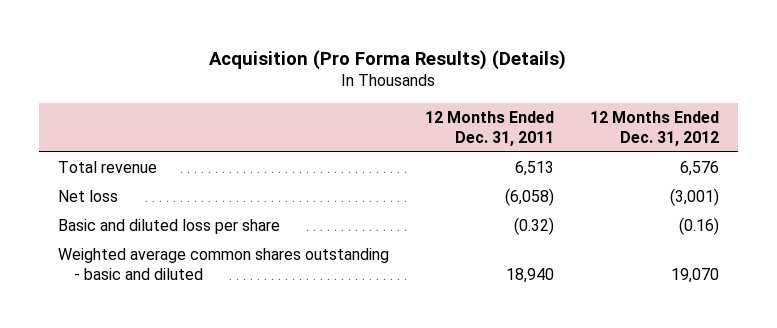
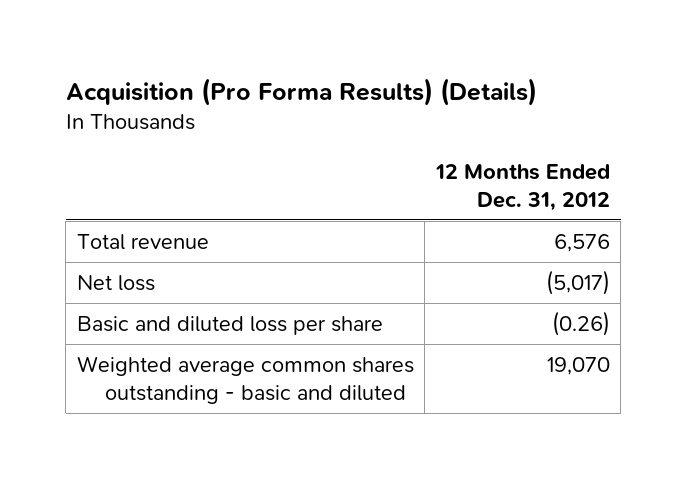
[424,110,554,147] 12 Months Ended Dec. 31, 2011 -> none
[670,188,720,207] (3,001) -> [545,269,610,295] (5,017)
[679,217,720,236] (0.16) -> [551,310,610,336] (0.26)

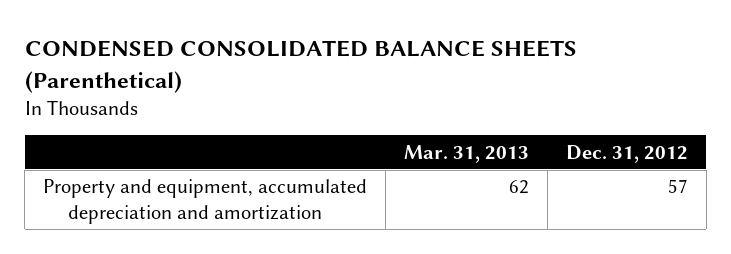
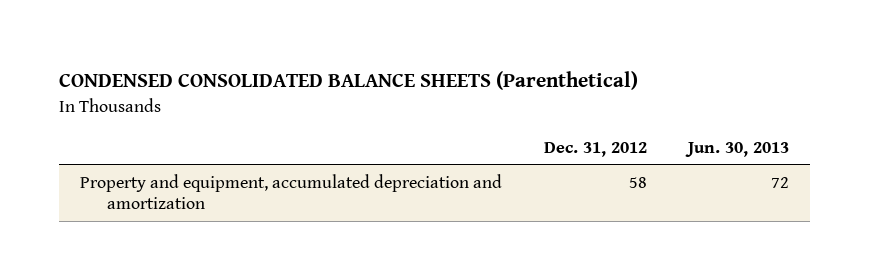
[403,144,529,163] Mar. 31, 2013 -> none
none -> [685,141,790,157] Jun. 30, 2013
[667,179,688,194] 57 -> [628,176,647,188] 58

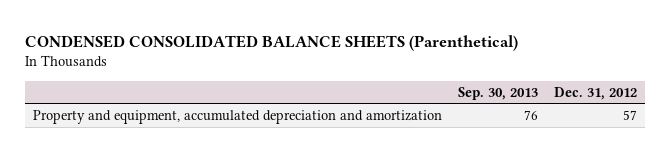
[685,141,790,157] Jun. 30, 2013 -> none
none -> [458,86,539,100] Sep. 30, 2013
[628,176,647,188] 58 -> [623,109,638,120] 57

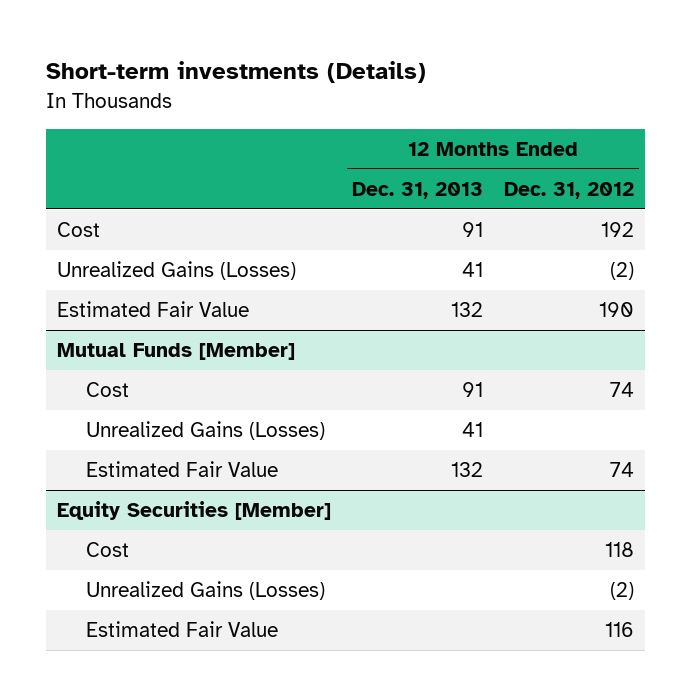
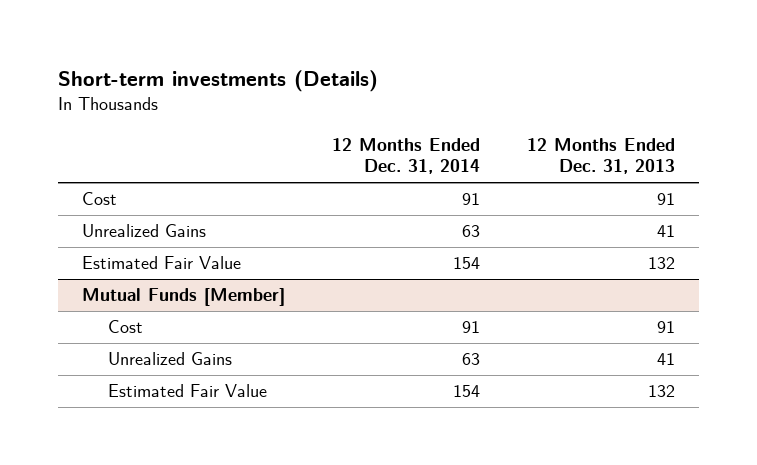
[504,181,635,199] Dec. 31, 2012 -> none
none -> [331,137,480,175] 12 Months Ended Dec. 31, 2014
[56,261,296,281] Unrealized Gains (Losses) -> [81,224,206,238] Unrealized Gains
[85,421,325,441] Unrealized Gains (Losses) -> [108,352,233,366] Unrealized Gains
[56,501,331,521] Equity Securities [Member] -> none
[85,542,129,558] Cost -> none
[85,581,325,601] Unrealized Gains (Losses) -> none
[85,621,278,638] Estimated Fair Value -> none

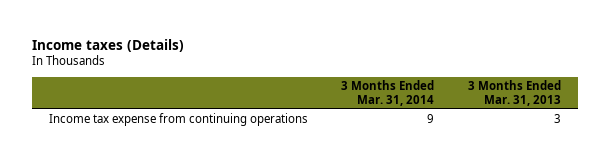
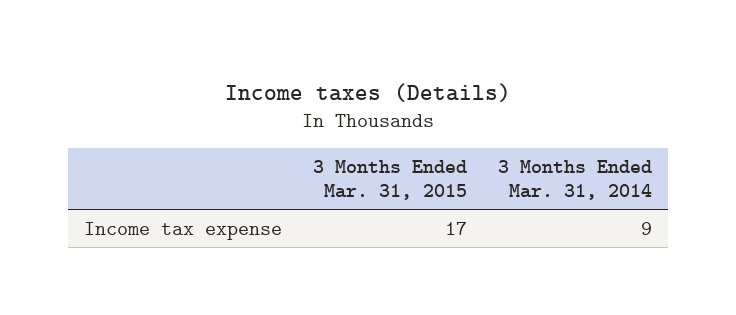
[467,79,561,107] 3 Months Ended Mar. 31, 2013 -> none
none -> [312,159,467,201] 3 Months Ended Mar. 31, 2015
[48,112,308,126] Income tax expense from continuing operations -> [83,221,282,240] Income tax expense

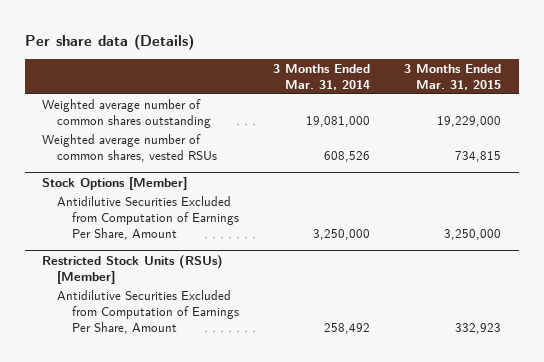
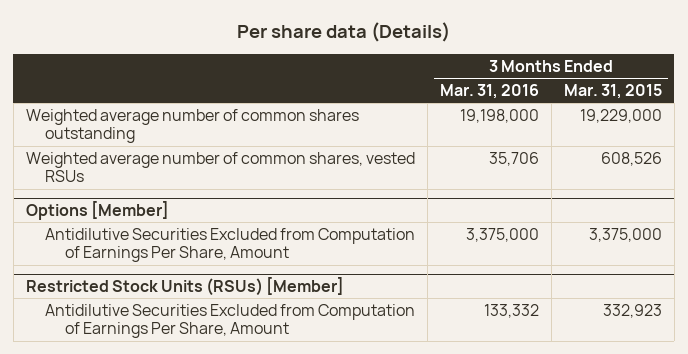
[273,63,371,90] 3 Months Ended Mar. 31, 2014 -> none
none -> [440,83,540,99] Mar. 31, 2016
[455,151,502,163] 734,815 -> [600,151,662,166] 608,526
[42,177,188,191] Stock Options [Member] -> [25,201,169,221] Options [Member]
[444,229,502,241] 3,250,000 -> [588,227,662,242] 3,375,000

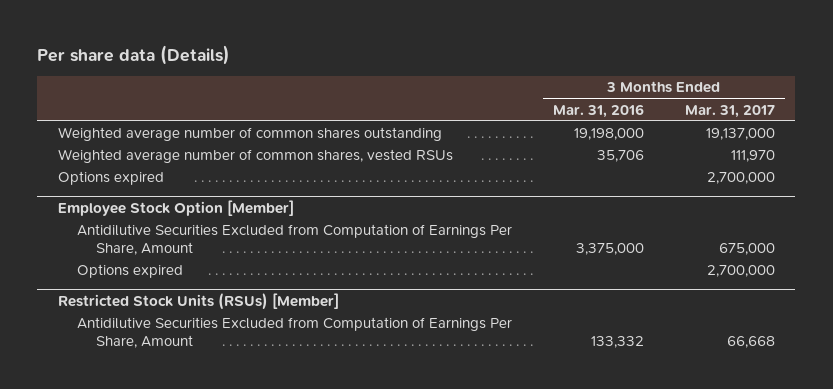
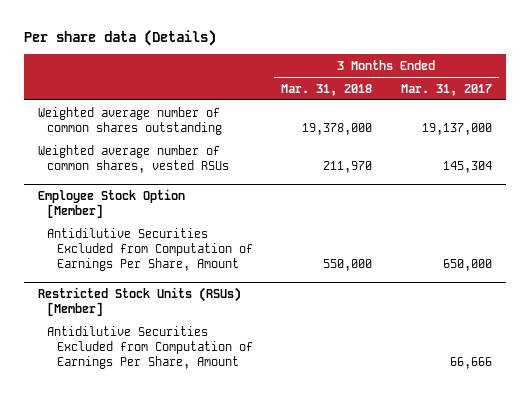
[552,103,644,118] Mar. 31, 2016 -> none
none -> [281,83,373,96] Mar. 31, 2018
[57,171,164,186] Options expired -> none
[730,150,775,163] 111,970 -> [442,160,492,173] 145,304
[77,264,184,279] Options expired -> none
[718,243,775,256] 675,000 -> [442,258,492,271] 650,000
[726,336,775,349] 66,668 -> [449,356,492,369] 66,666

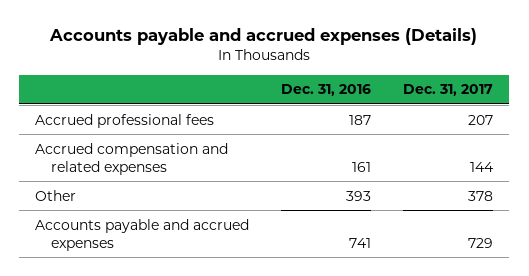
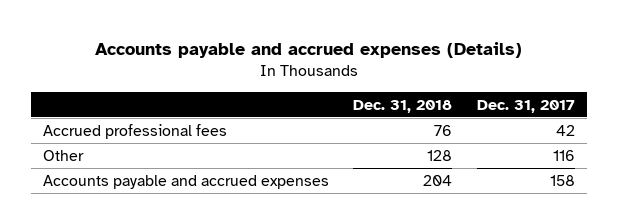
[281,84,372,97] Dec. 31, 2016 -> none
none -> [353,99,453,113] Dec. 31, 2018
[35,142,229,175] Accrued compensation and related expenses -> none
[468,114,494,125] 207 -> [555,124,575,136] 42
[468,190,494,201] 378 -> [552,149,575,161] 116
[468,237,494,248] 729 -> [549,174,575,186] 158

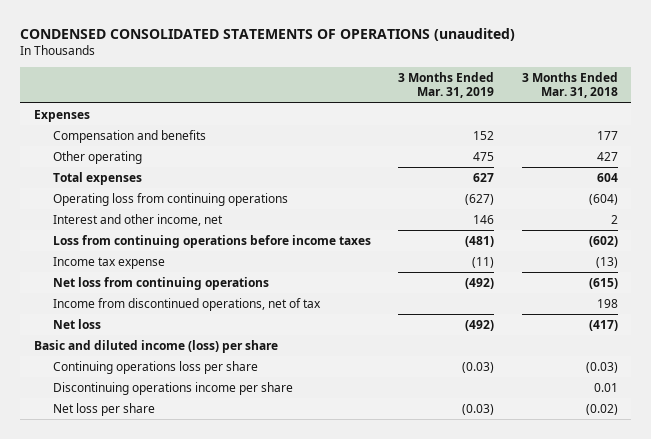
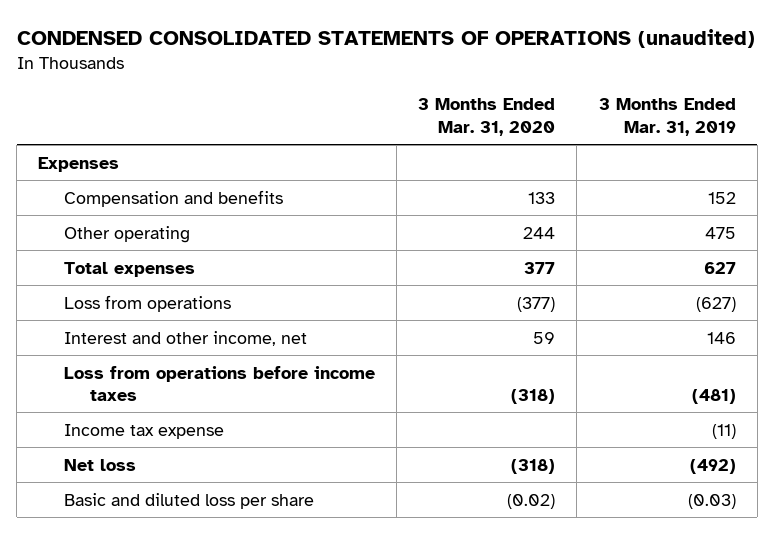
[521,71,618,99] 3 Months Ended Mar. 31, 2018 -> none
none -> [418,98,556,136] 3 Months Ended Mar. 31, 2020
[52,192,288,206] Operating loss from continuing operations -> [63,294,231,312] Loss from operations
[52,234,371,248] Loss from continuing operations before income taxes -> [63,365,375,402] Loss from operations before income taxes
[52,276,269,290] Net loss from continuing operations -> none
[52,297,321,311] Income from discontinued operations, net of tax -> none
[33,339,278,353] Basic and diluted income (loss) per share -> none
[52,381,293,395] Discontinuing operations income per share -> none
[52,402,155,416] Net loss per share -> none
[52,360,258,374] Continuing operations loss per share -> [63,492,314,509] Basic and diluted loss per share

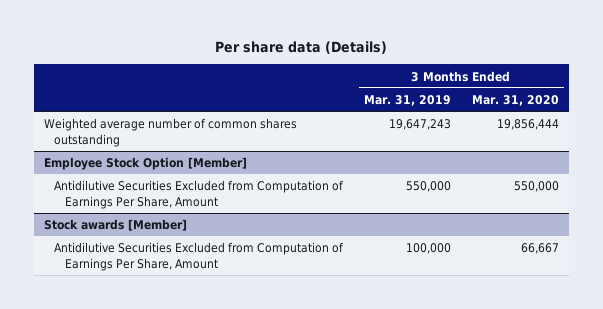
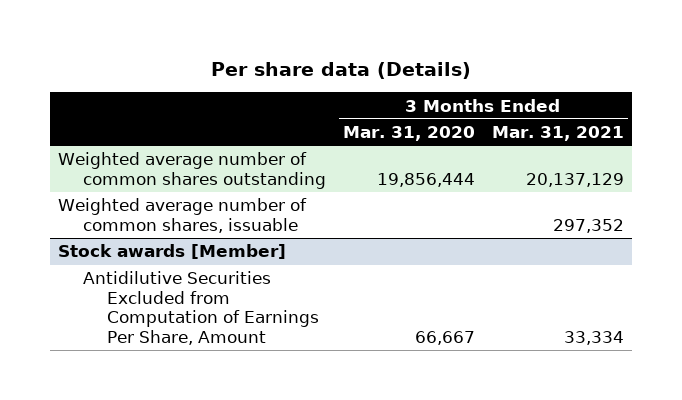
[364,95,452,107] Mar. 31, 2019 -> none
none -> [491,126,624,142] Mar. 31, 2021
[43,157,247,171] Employee Stock Option [Member] -> none
[54,180,345,209] Antidilutive Securities Excluded from Computation of Earnings Per Share, Amount -> none
none -> [58,198,308,233] Weighted average number of common shares, issuable

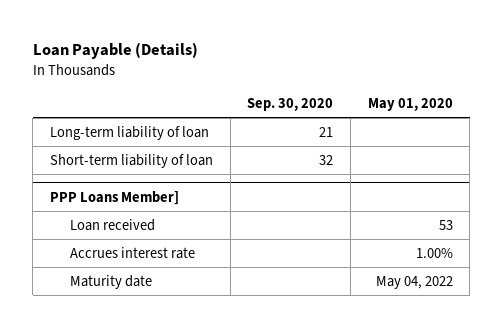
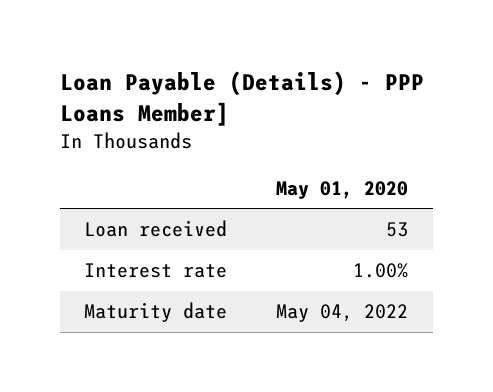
[32,42,198,60] Loan Payable (Details) -> [59,71,424,127] Loan Payable (Details) - PPP Loans Member]
[247,97,334,111] Sep. 30, 2020 -> none
[50,125,210,140] Long-term liability of loan -> none
[50,153,214,168] Short-term liability of loan -> none
[50,190,180,205] PPP Loans Member] -> none
[69,246,195,259] Accrues interest rate -> [84,263,228,279] Interest rate

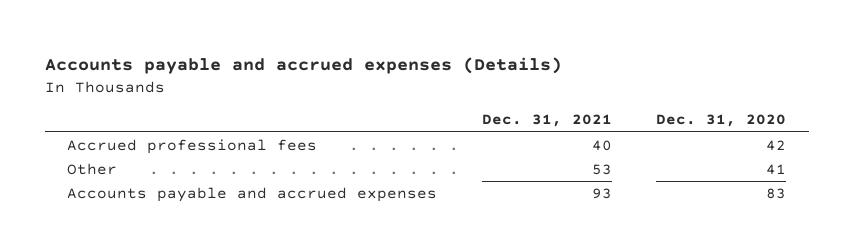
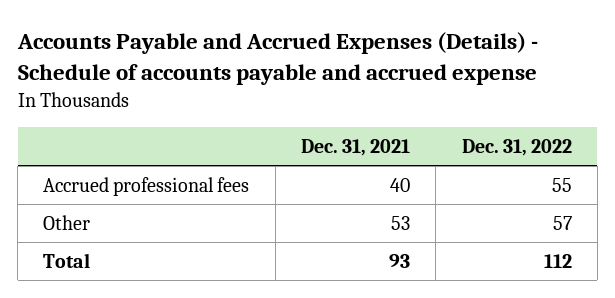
[44,56,562,74] Accounts payable and accrued expenses (Details) -> [16,31,538,85] Accounts Payable and Accrued Expenses (Details) - Schedule of accounts payable and accrued expense
[656,114,787,128] Dec. 31, 2020 -> none
none -> [461,138,572,156] Dec. 31, 2022
[67,186,438,202] Accounts payable and accrued expenses -> [43,253,91,269] Total

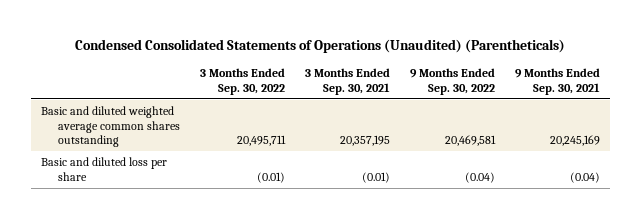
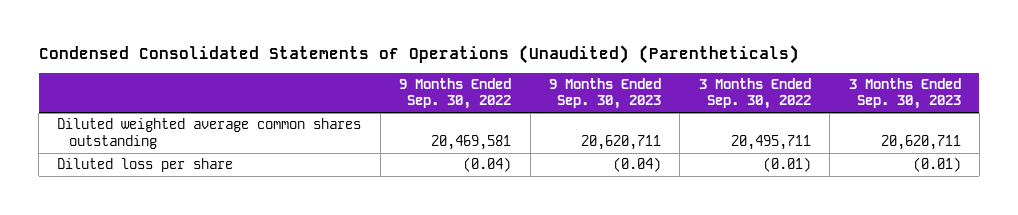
[304,68,390,95] 3 Months Ended Sep. 30, 2021 -> none
[514,68,600,95] 9 Months Ended Sep. 30, 2021 -> none
none -> [549,77,662,110] 9 Months Ended Sep. 30, 2023
none -> [848,77,961,110] 3 Months Ended Sep. 30, 2023
[41,106,180,148] Basic and diluted weighted average common shares outstanding -> [57,118,362,149] Diluted weighted average common shares outstanding
[41,157,168,181] Basic and diluted loss per share -> [57,158,234,173] Diluted loss per share

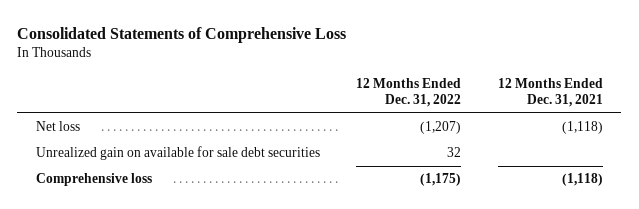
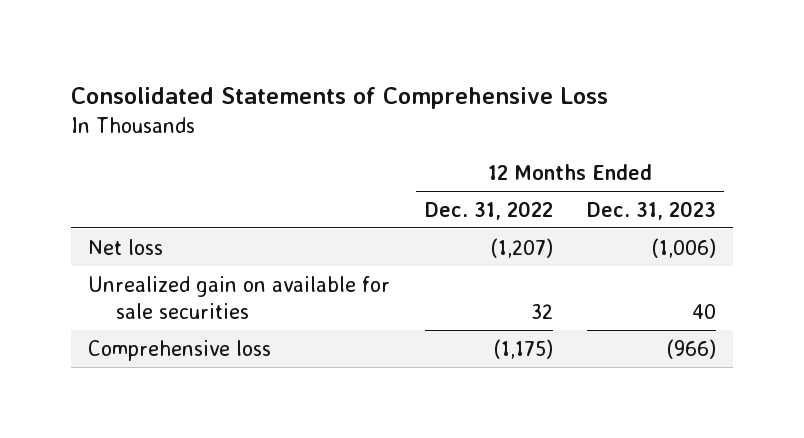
[497,78,603,108] 12 Months Ended Dec. 31, 2021 -> none
none -> [586,200,716,220] Dec. 31, 2023
[35,146,320,161] Unrealized gain on available for sale debt securities -> [88,275,391,319] Unrealized gain on available for sale securities

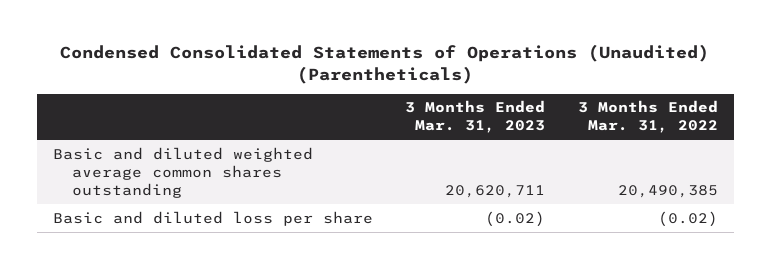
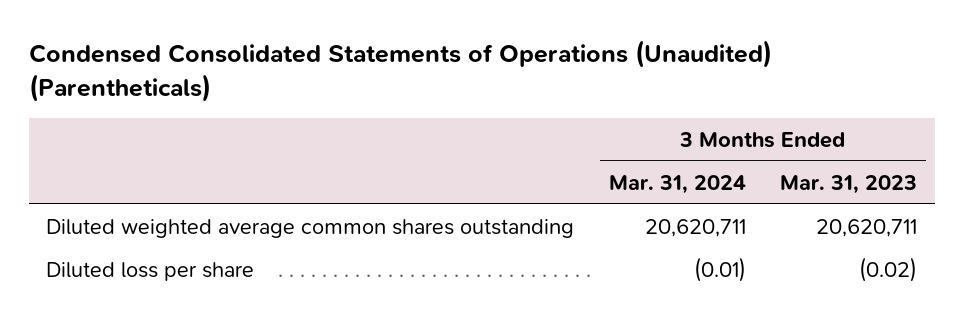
[577,100,718,134] 3 Months Ended Mar. 31, 2022 -> none
none -> [608,174,746,194] Mar. 31, 2024
[52,146,313,198] Basic and diluted weighted average common shares outstanding -> [45,218,574,238] Diluted weighted average common shares outstanding
[52,210,373,226] Basic and diluted loss per share -> [45,261,254,281] Diluted loss per share

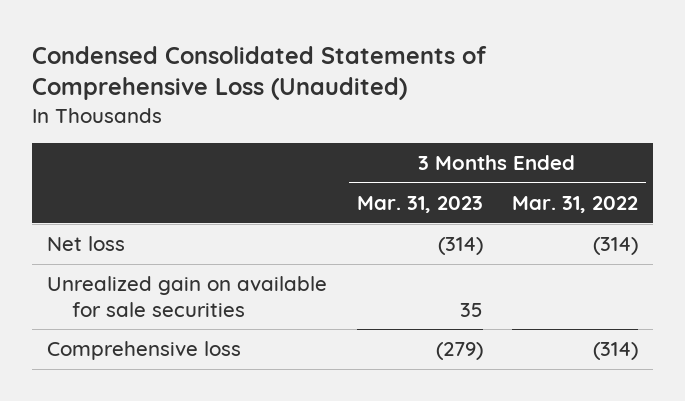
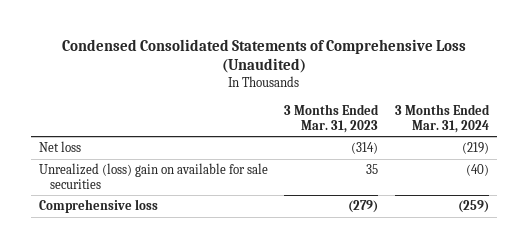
[512,195,639,213] Mar. 31, 2022 -> none
none -> [394,104,490,133] 3 Months Ended Mar. 31, 2024
[46,276,327,317] Unrealized gain on available for sale securities -> [39,163,269,189] Unrealized (loss) gain on available for sale securities

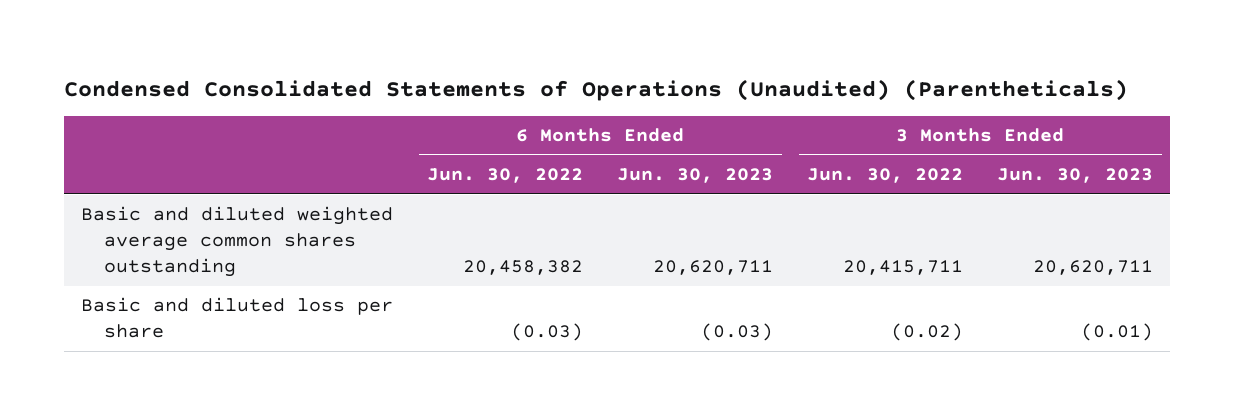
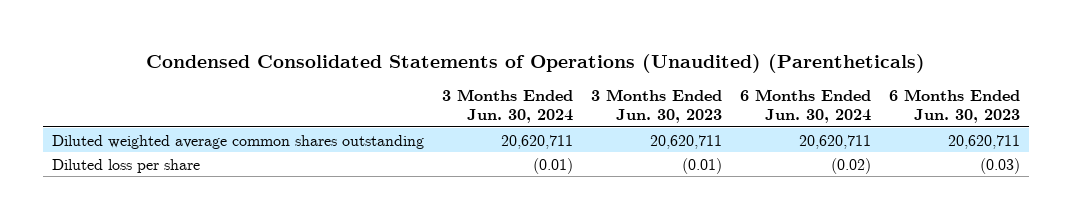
[427,168,584,184] Jun. 30, 2022 -> none
[807,168,964,184] Jun. 30, 2022 -> none
none -> [441,89,573,124] 3 Months Ended Jun. 30, 2024
none -> [739,89,871,124] 6 Months Ended Jun. 30, 2024
[81,206,394,278] Basic and diluted weighted average common shares outstanding -> [51,134,424,149] Diluted weighted average common shares outstanding
[81,297,394,339] Basic and diluted loss per share -> [51,158,200,173] Diluted loss per share

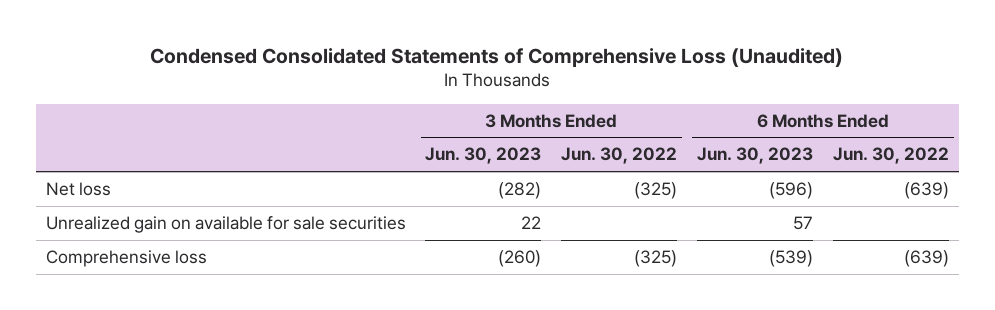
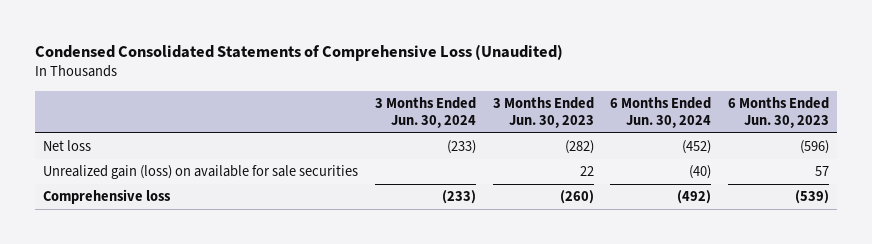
[561,147,678,165] Jun. 30, 2022 -> none
[833,147,950,165] Jun. 30, 2022 -> none
none -> [374,96,476,128] 3 Months Ended Jun. 30, 2024
none -> [610,96,712,128] 6 Months Ended Jun. 30, 2024
[45,216,406,234] Unrealized gain on available for sale securities -> [43,165,359,180] Unrealized gain (loss) on available for sale securities

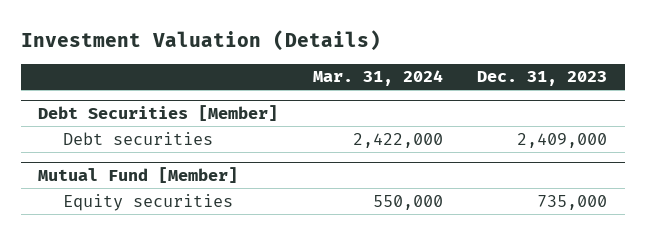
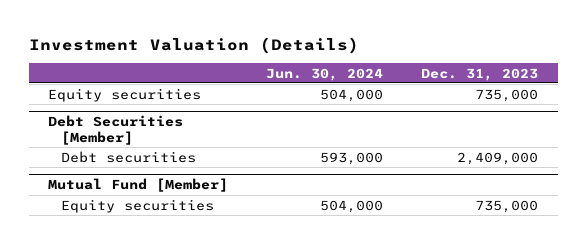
[312,70,443,87] Mar. 31, 2024 -> none
none -> [266,67,384,81] Jun. 30, 2024
none -> [48,87,202,102] Equity securities

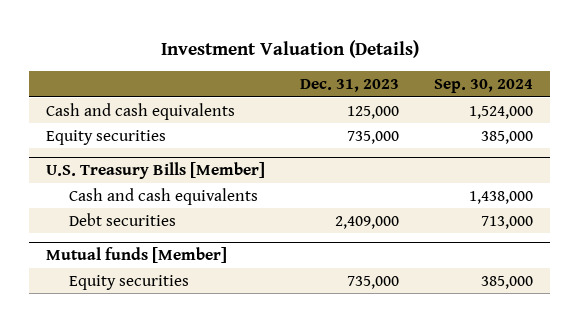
[266,67,384,81] Jun. 30, 2024 -> none
none -> [433,79,533,94] Sep. 30, 2024
none -> [46,102,236,120] Cash and cash equivalents
[48,115,184,145] Debt Securities [Member] -> none
none -> [46,162,266,180] U.S. Treasury Bills [Member]
none -> [69,187,259,205] Cash and cash equivalents
[48,178,229,193] Mutual Fund [Member] -> [46,247,228,264] Mutual funds [Member]

